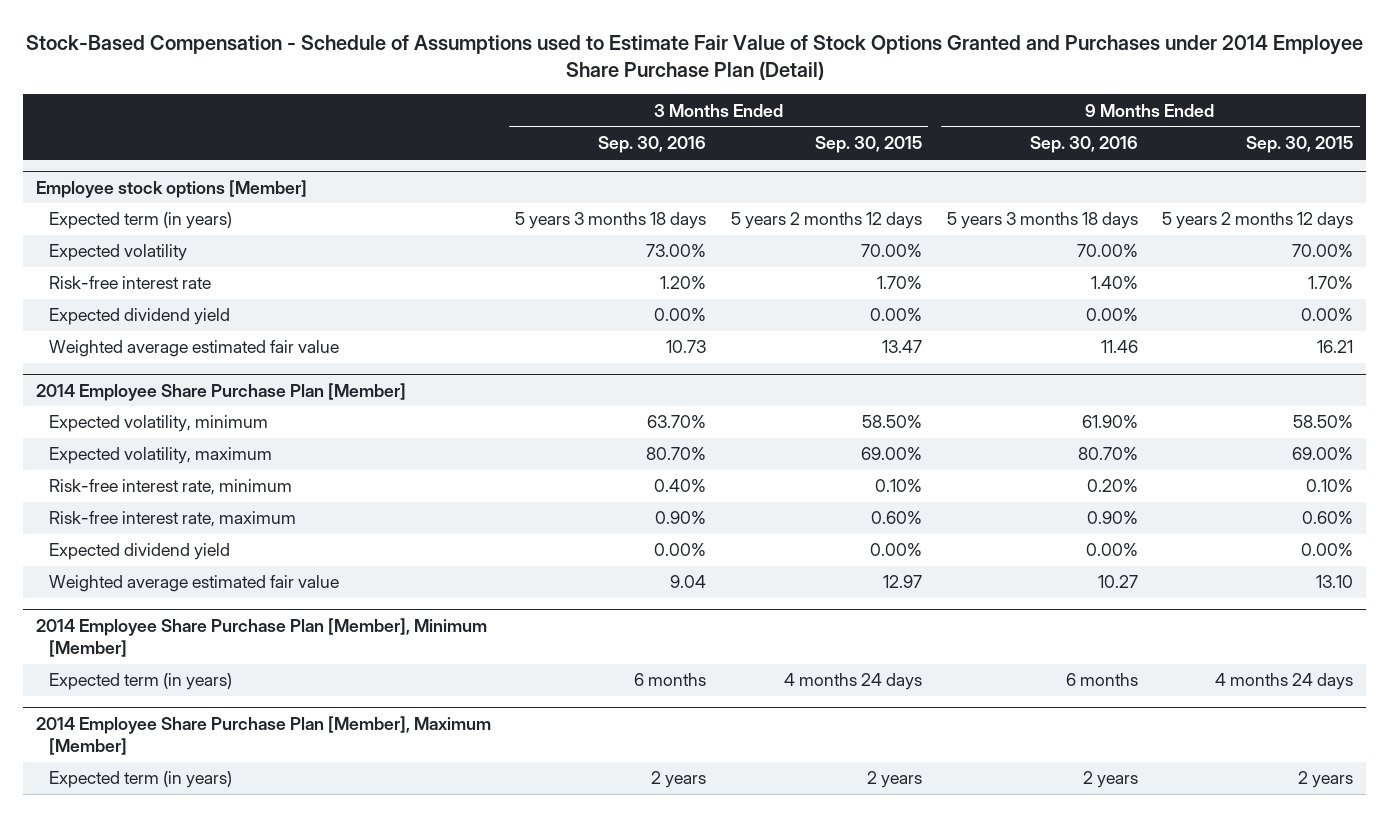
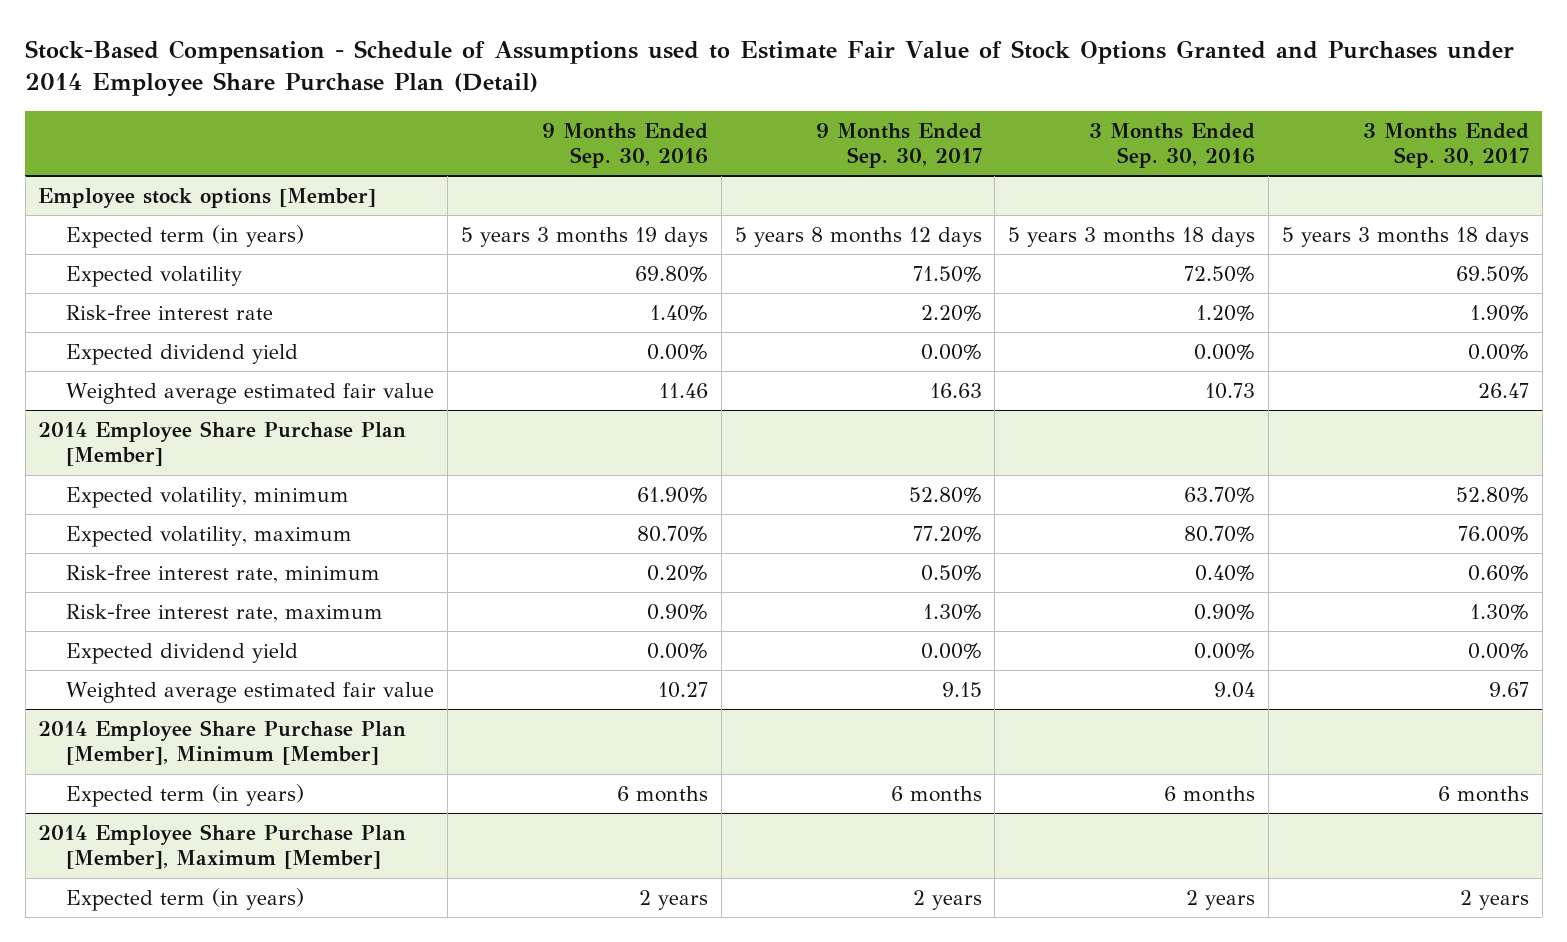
[815,136,923,154] Sep. 30, 2015 -> none
[1246,136,1354,154] Sep. 30, 2015 -> none
none -> [815,122,982,168] 9 Months Ended Sep. 30, 2017
none -> [1362,122,1529,168] 3 Months Ended Sep. 30, 2017
[946,212,1138,230] 5 years 3 months 18 days -> [460,226,708,247] 5 years 3 months 19 days
[646,244,707,258] 73.00% -> [1184,265,1256,282] 72.50%
[1076,244,1138,258] 70.00% -> [634,265,708,282] 69.80%

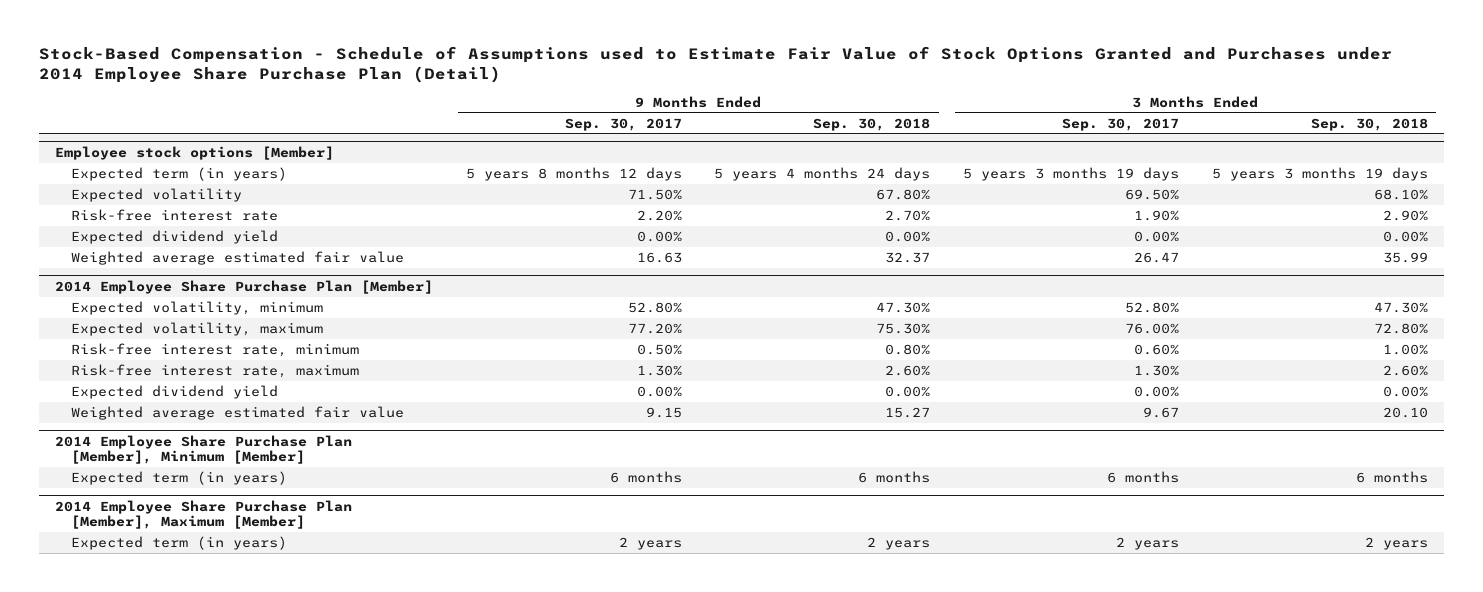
[541,122,708,168] 9 Months Ended Sep. 30, 2016 -> none
[1089,122,1256,168] 3 Months Ended Sep. 30, 2016 -> none
none -> [813,117,931,131] Sep. 30, 2018
none -> [1310,117,1428,131] Sep. 30, 2018
[1281,226,1529,247] 5 years 3 months 18 days -> [963,166,1180,181] 5 years 3 months 19 days

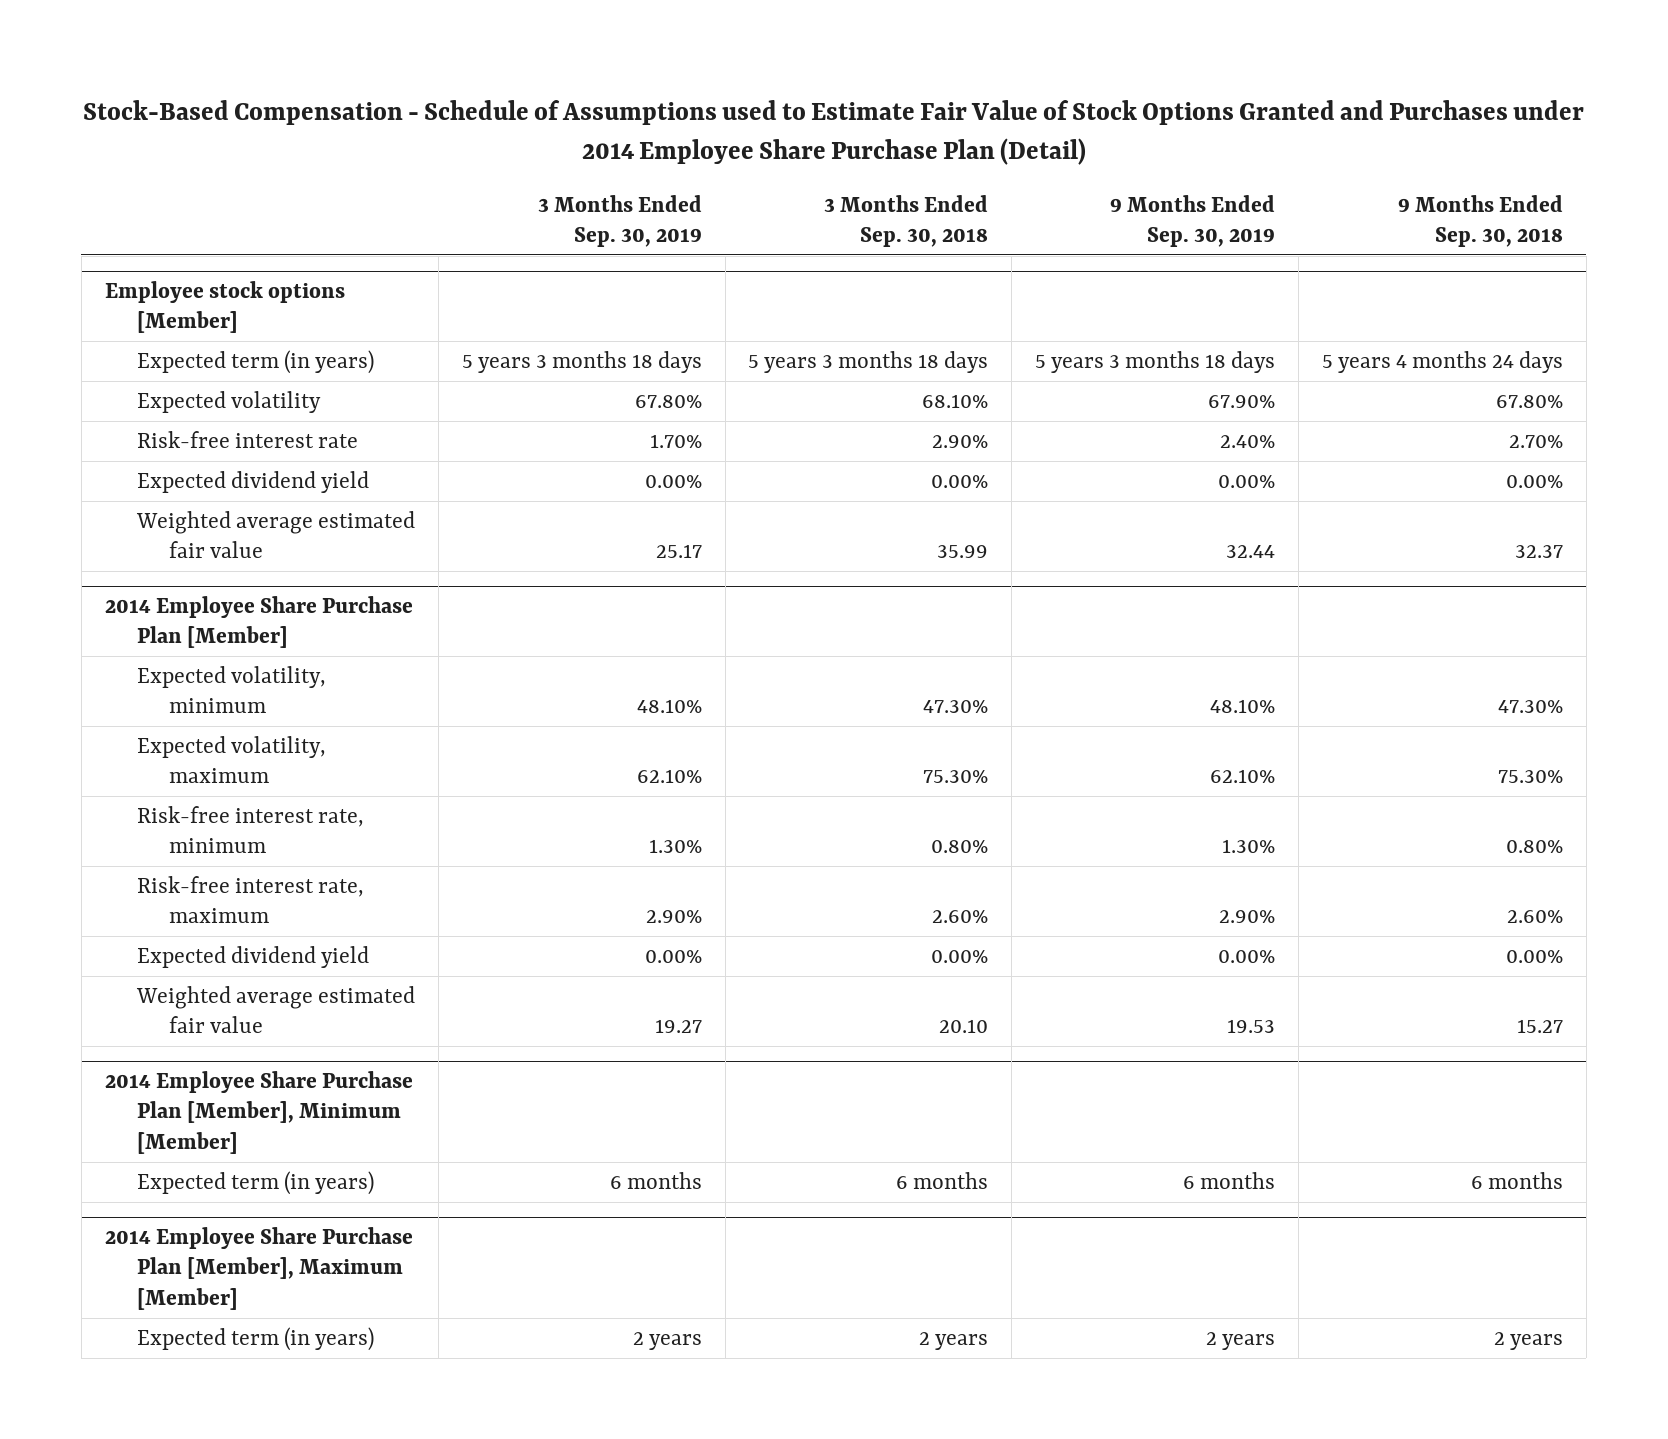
[564,117,682,131] Sep. 30, 2017 -> none
[1062,117,1180,131] Sep. 30, 2017 -> none
none -> [537,194,702,247] 3 Months Ended Sep. 30, 2019
none -> [1110,194,1276,247] 9 Months Ended Sep. 30, 2019
[1211,166,1428,181] 5 years 3 months 19 days -> [748,351,989,374] 5 years 3 months 18 days
[1373,322,1428,334] 72.80% -> [923,770,989,784] 75.30%
[1382,343,1428,355] 1.00% -> [931,840,989,854] 0.80%

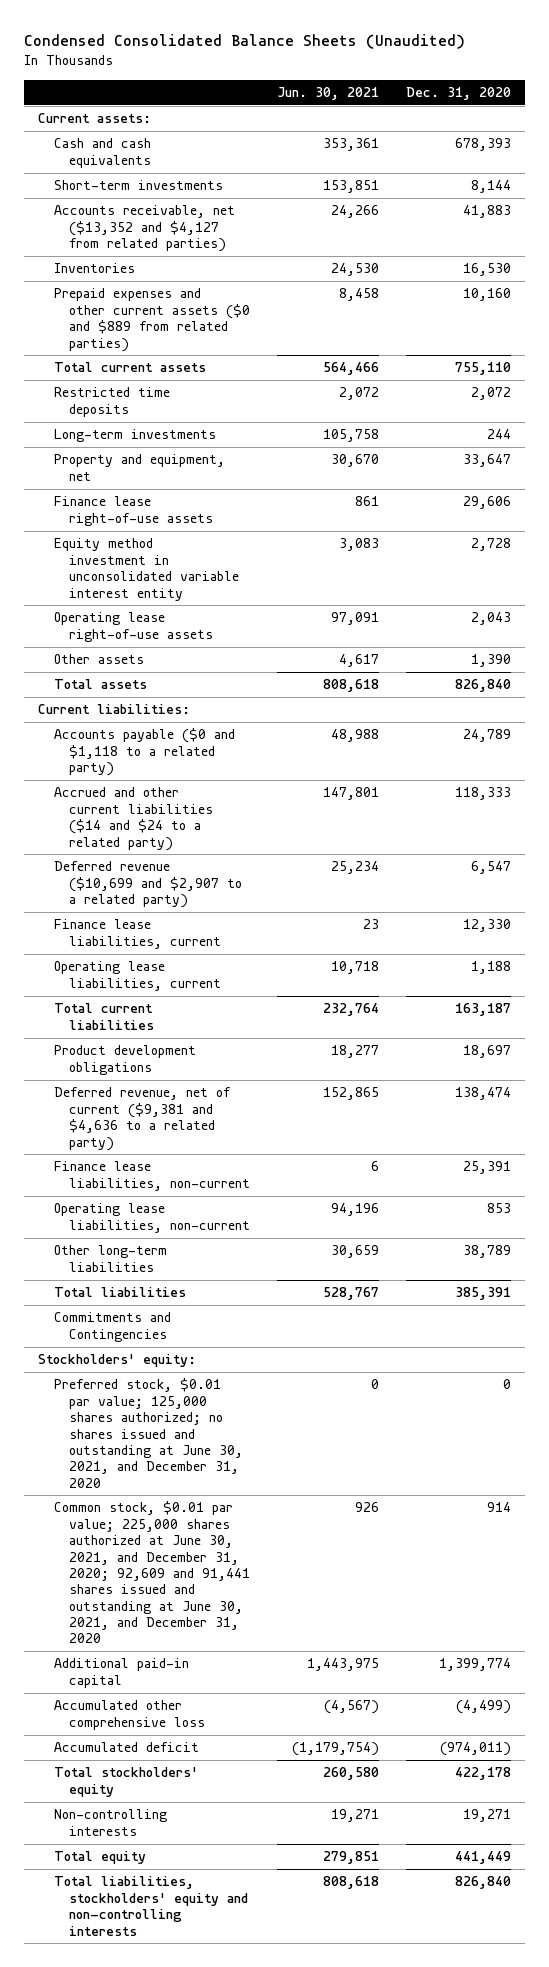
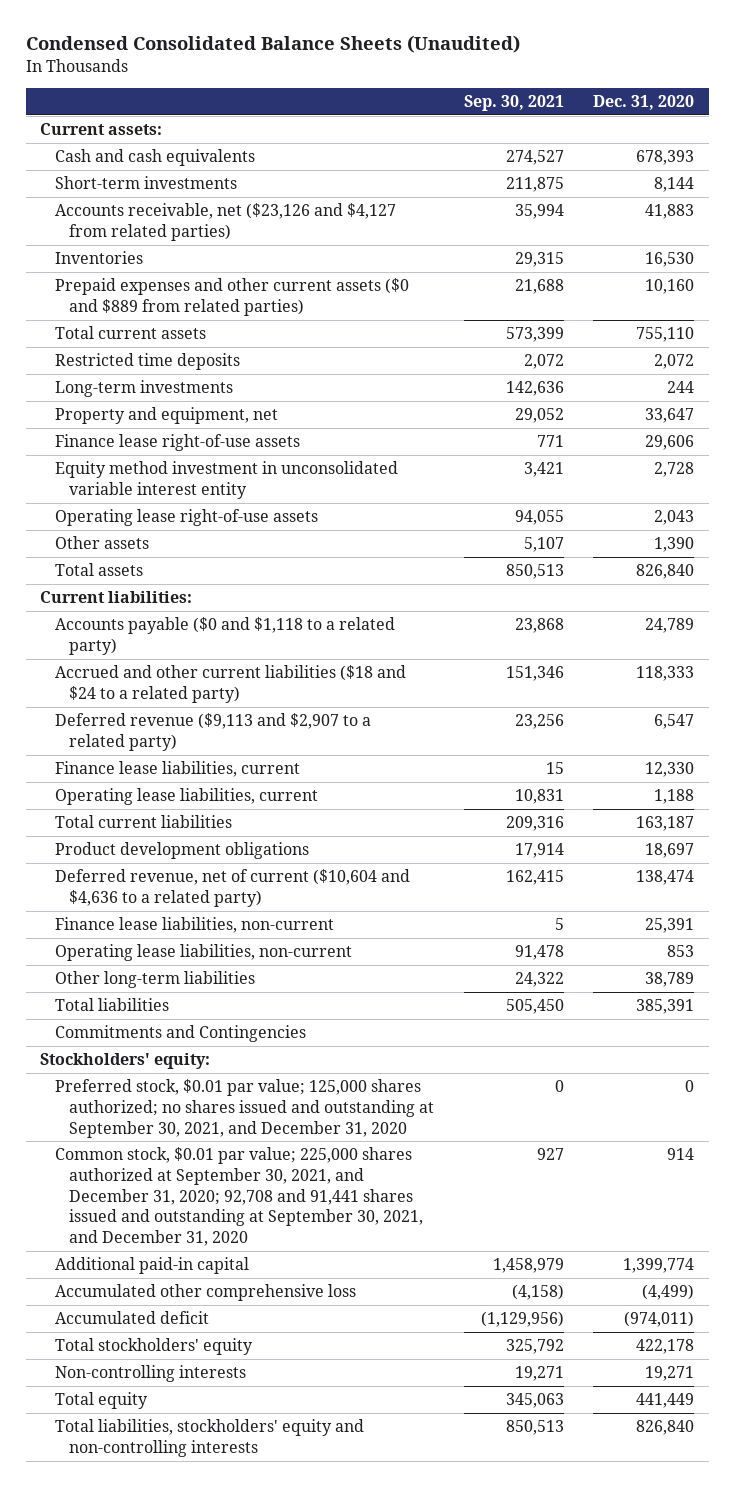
[277,87,380,101] Jun. 30, 2021 -> none
none -> [463,94,564,111] Sep. 30, 2021
[53,205,235,253] Accounts receivable, net ($13,352 and $4,127 from related parties) -> [54,203,396,241] Accounts receivable, net ($23,126 and $4,127 from related parties)
[53,787,214,851] Accrued and other current liabilities ($14 and $24 to a related party) -> [54,665,406,703] Accrued and other current liabilities ($18 and $24 to a related party)
[53,861,243,909] Deferred revenue ($10,699 and $2,907 to a related party) -> [54,713,371,751] Deferred revenue ($9,113 and $2,907 to a related party)
[53,1087,231,1151] Deferred revenue, net of current ($9,381 and $4,636 to a related party) -> [54,869,410,907] Deferred revenue, net of current ($10,604 and $4,636 to a related party)
[53,1378,244,1488] Preferred stock, $0.01 par value; 125,000 shares authorized; no shares issued and outstanding at June 30, 2021, and December 31, 2020 -> [54,1079,434,1138] Preferred stock, $0.01 par value; 125,000 shares authorized; no shares issued and outstanding at September 30, 2021, and December 31, 2020
[53,1501,251,1644] Common stock, $0.01 par value; 225,000 shares authorized at June 30, 2021, and December 31, 2020; 92,609 and 91,441 shares issued and outstanding at June 30, 2021, and December 31, 2020 -> [54,1147,423,1246] Common stock, $0.01 par value; 225,000 shares authorized at September 30, 2021, and December 31, 2020; 92,708 and 91,441 shares issued and outstanding at September 30, 2021, and December 31, 2020

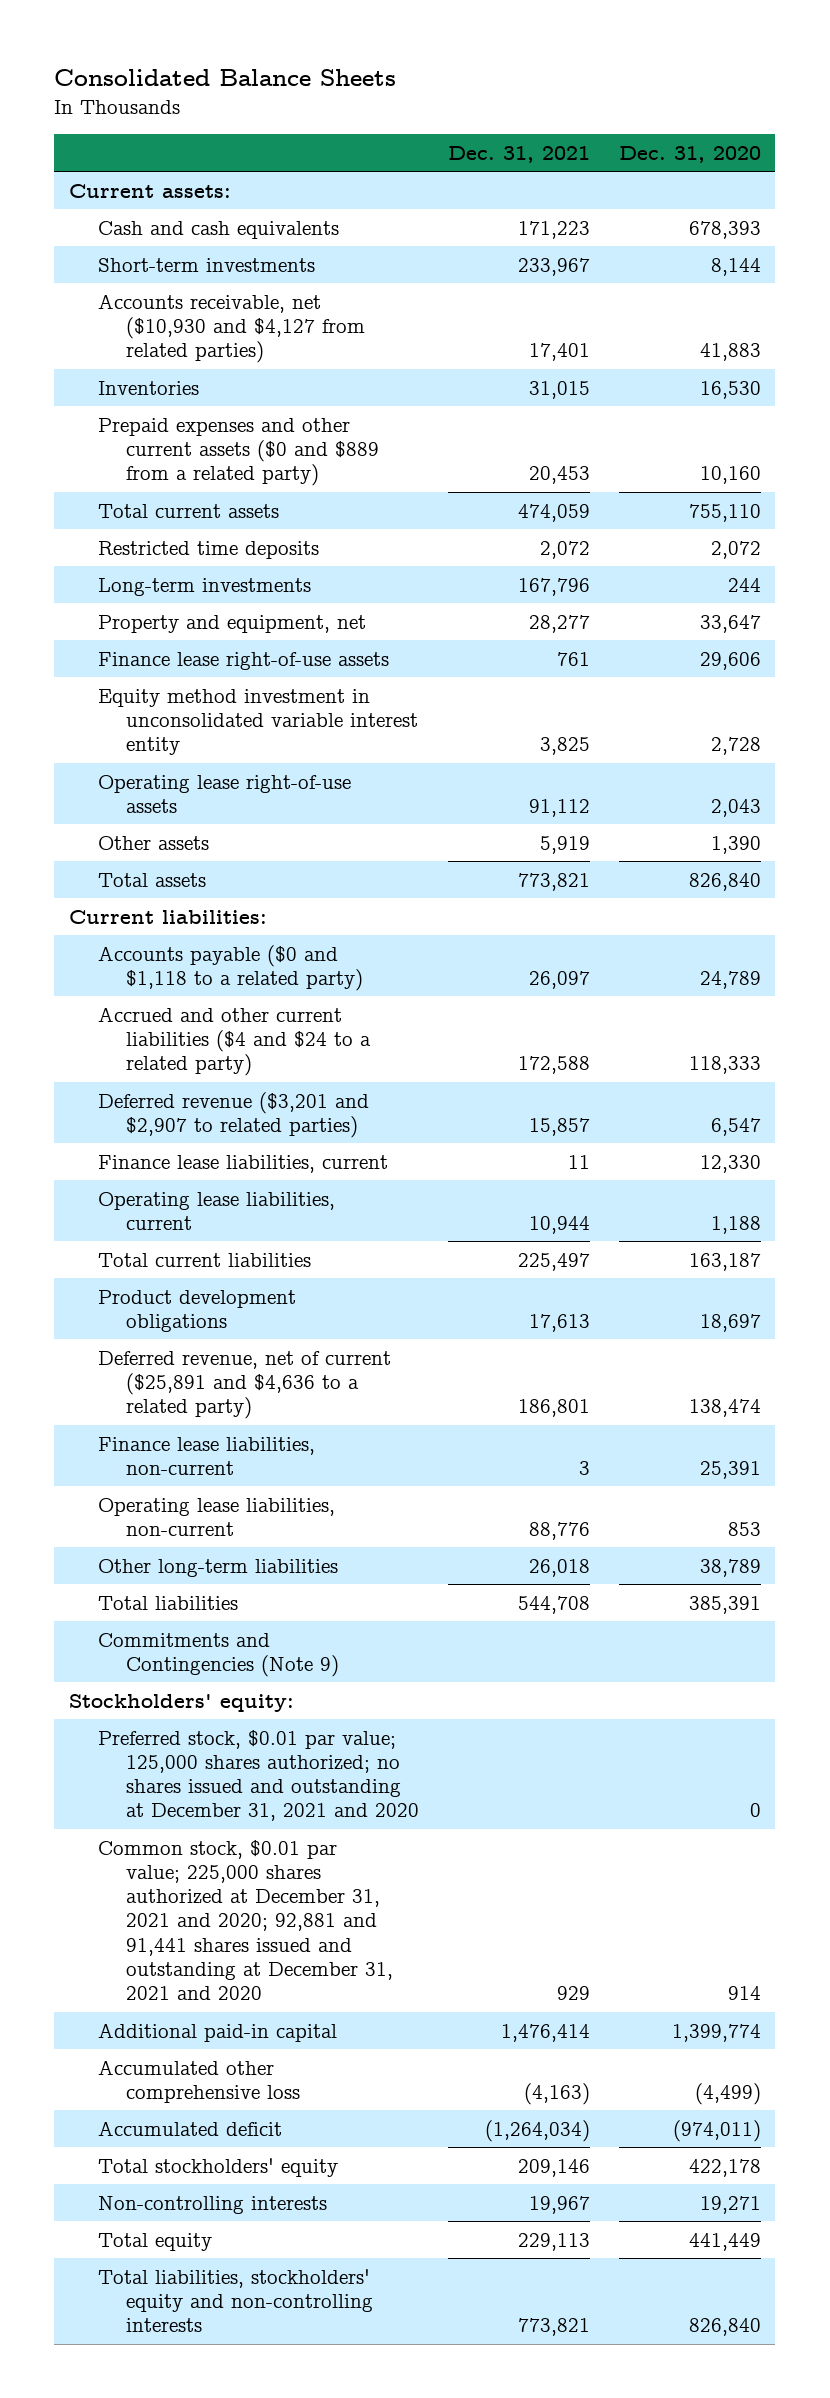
[25,35,520,54] Condensed Consolidated Balance Sheets (Unaudited) -> [54,69,397,87] Consolidated Balance Sheets
[463,94,564,111] Sep. 30, 2021 -> none
none -> [448,145,591,163] Dec. 31, 2021
[54,203,396,241] Accounts receivable, net ($23,126 and $4,127 from related parties) -> [97,293,366,364] Accounts receivable, net ($10,930 and $4,127 from related parties)
[54,278,409,316] Prepaid expenses and other current assets ($0 and $889 from related parties) -> [97,417,380,487] Prepaid expenses and other current assets ($0 and $889 from a related party)
[54,665,406,703] Accrued and other current liabilities ($18 and $24 to a related party) -> [97,1006,372,1077] Accrued and other current liabilities ($4 and $24 to a related party)
[54,713,371,751] Deferred revenue ($9,113 and $2,907 to a related party) -> [97,1091,369,1138] Deferred revenue ($3,201 and $2,907 to related parties)
[54,869,410,907] Deferred revenue, net of current ($10,604 and $4,636 to a related party) -> [97,1350,391,1420] Deferred revenue, net of current ($25,891 and $4,636 to a related party)
[54,1025,306,1043] Commitments and Contingencies -> [97,1632,340,1677] Commitments and Contingencies (Note 9)
[54,1079,434,1138] Preferred stock, $0.01 par value; 125,000 shares authorized; no shares issued and outstanding at September 30, 2021, and December 31, 2020 -> [97,1729,420,1822] Preferred stock, $0.01 par value; 125,000 shares authorized; no shares issued and outstanding at December 31, 2021 and 2020
[54,1147,423,1246] Common stock, $0.01 par value; 225,000 shares authorized at September 30, 2021, and December 31, 2020; 92,708 and 91,441 shares issued and outstanding at September 30, 2021, and December 31, 2020 -> [97,1839,394,2001] Common stock, $0.01 par value; 225,000 shares authorized at December 31, 2021 and 2020; 92,881 and 91,441 shares issued and outstanding at December 31, 2021 and 2020

